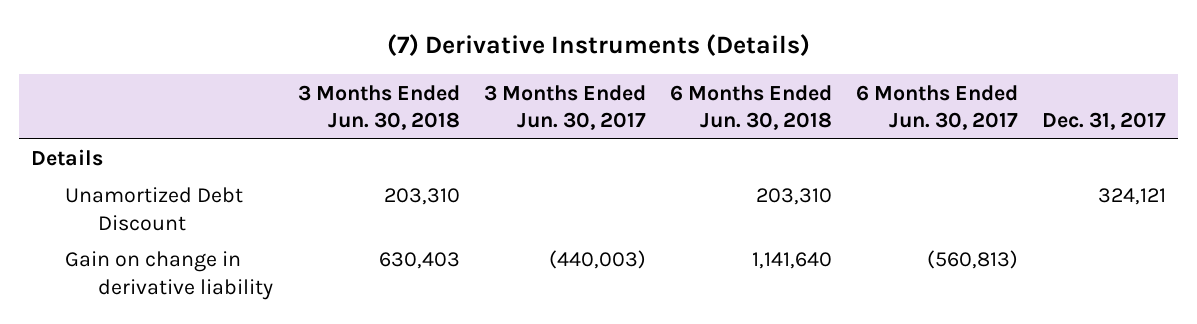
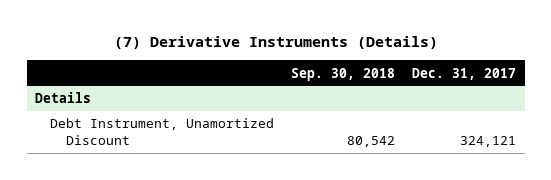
[297,84,460,131] 3 Months Ended Jun. 30, 2018 -> none
[483,84,646,131] 3 Months Ended Jun. 30, 2017 -> none
[669,84,832,131] 6 Months Ended Jun. 30, 2018 -> none
[856,84,1019,131] 6 Months Ended Jun. 30, 2017 -> none
none -> [291,67,396,81] Sep. 30, 2018
[64,251,274,300] Gain on change in derivative liability -> none
[64,187,243,231] Unamortized Debt Discount -> [50,118,275,145] Debt Instrument, Unamortized Discount

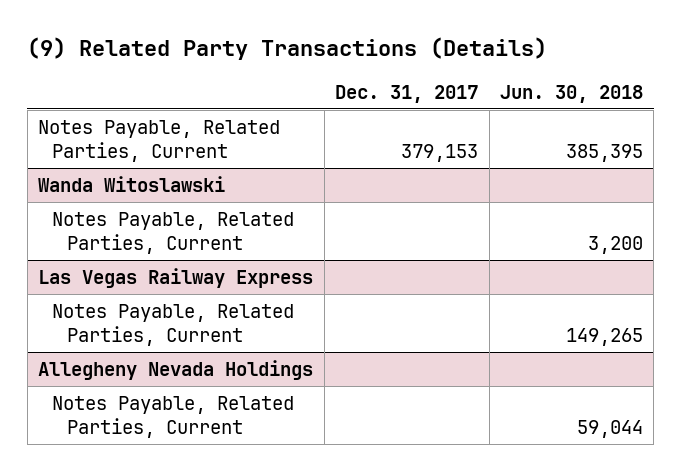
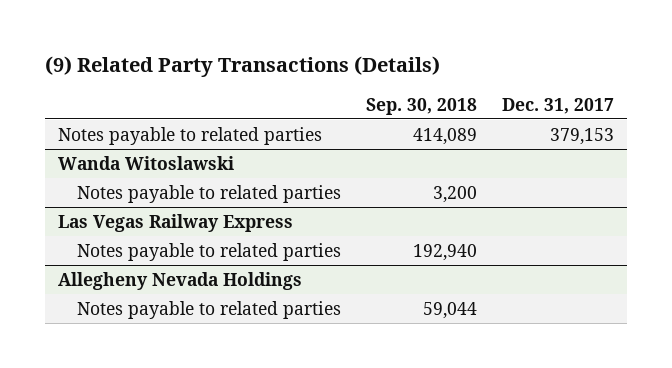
[499,84,643,103] Jun. 30, 2018 -> none
none -> [366,97,478,115] Sep. 30, 2018
[38,119,281,162] Notes Payable, Related Parties, Current -> [57,126,322,145] Notes payable to related parties
[52,211,295,254] Notes Payable, Related Parties, Current -> [76,184,341,203] Notes payable to related parties
[52,303,295,346] Notes Payable, Related Parties, Current -> [76,242,341,261] Notes payable to related parties
[52,395,295,438] Notes Payable, Related Parties, Current -> [76,300,341,319] Notes payable to related parties

